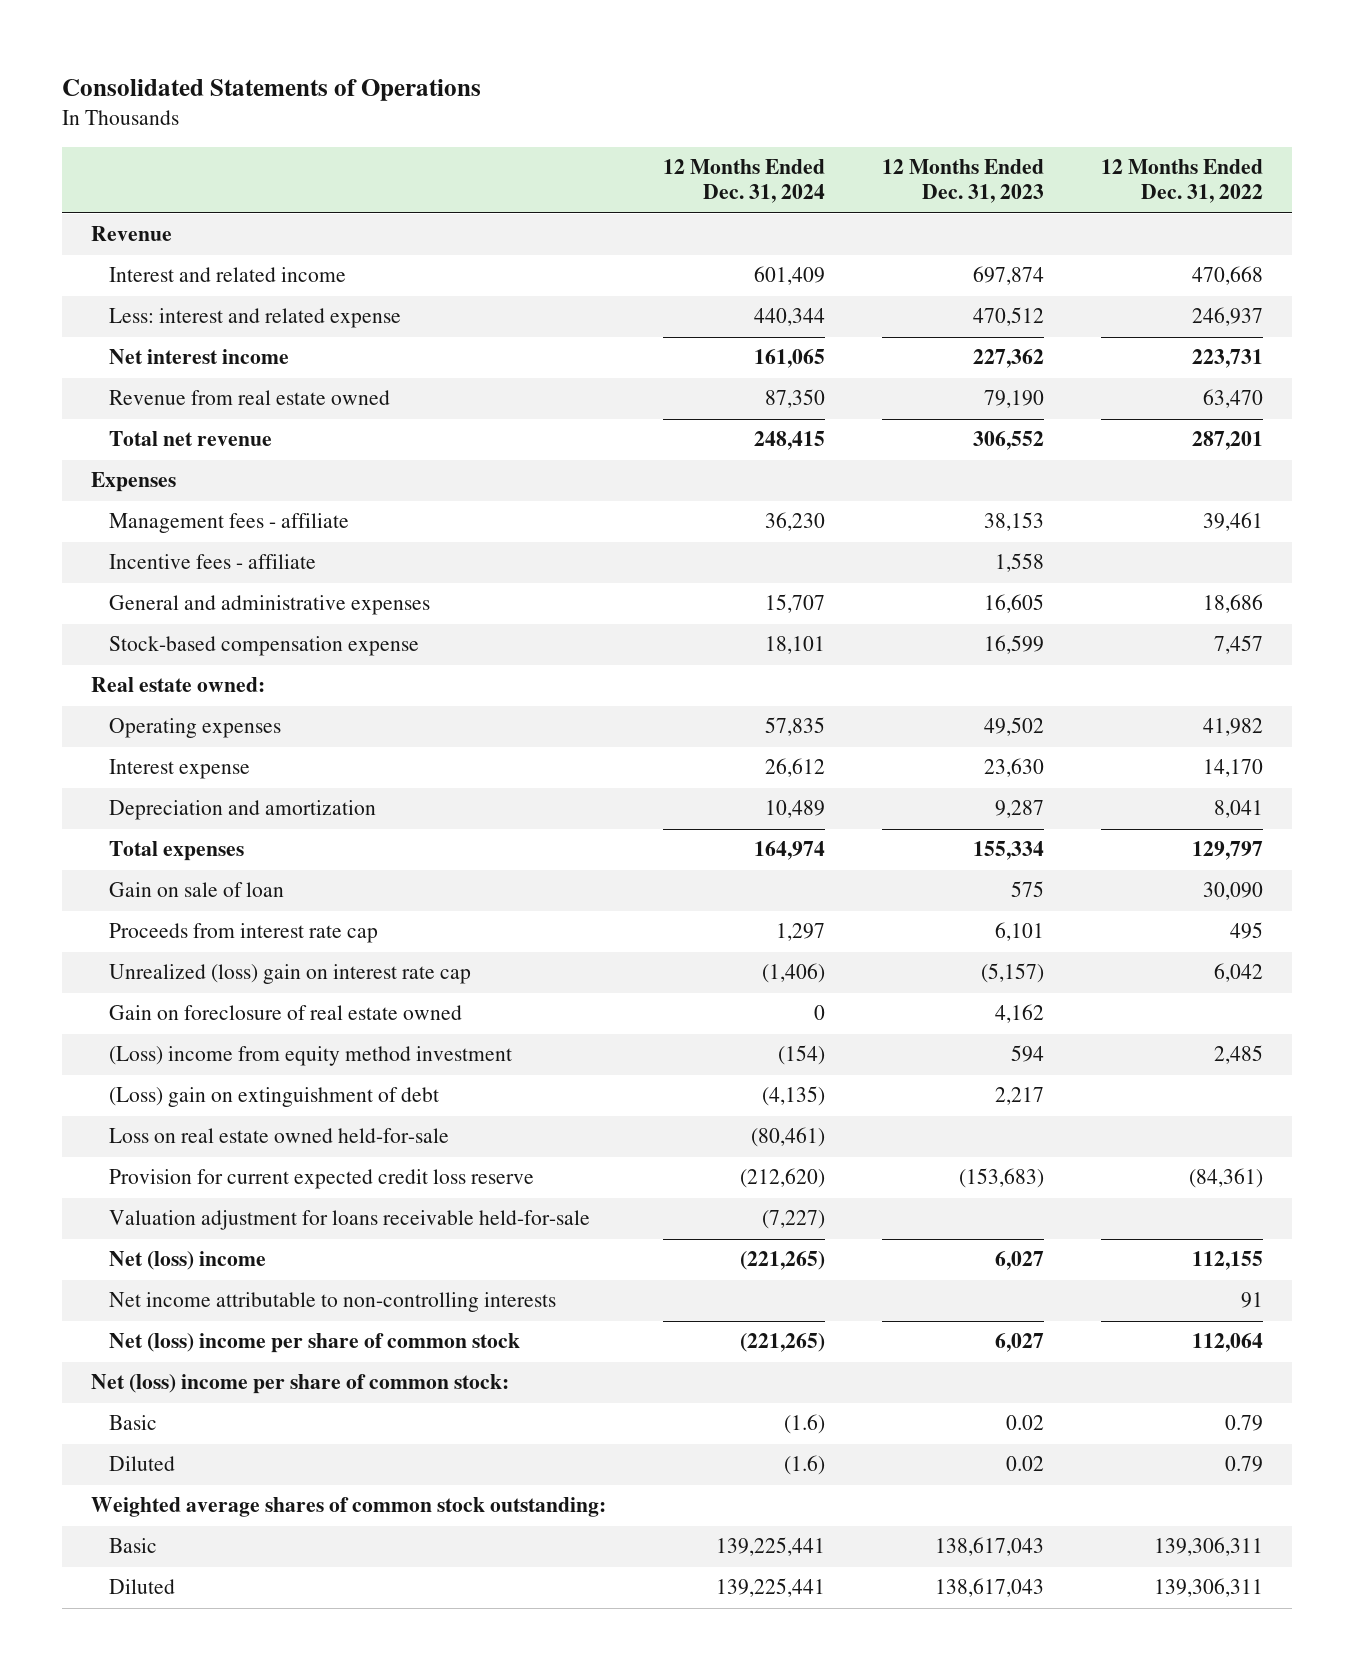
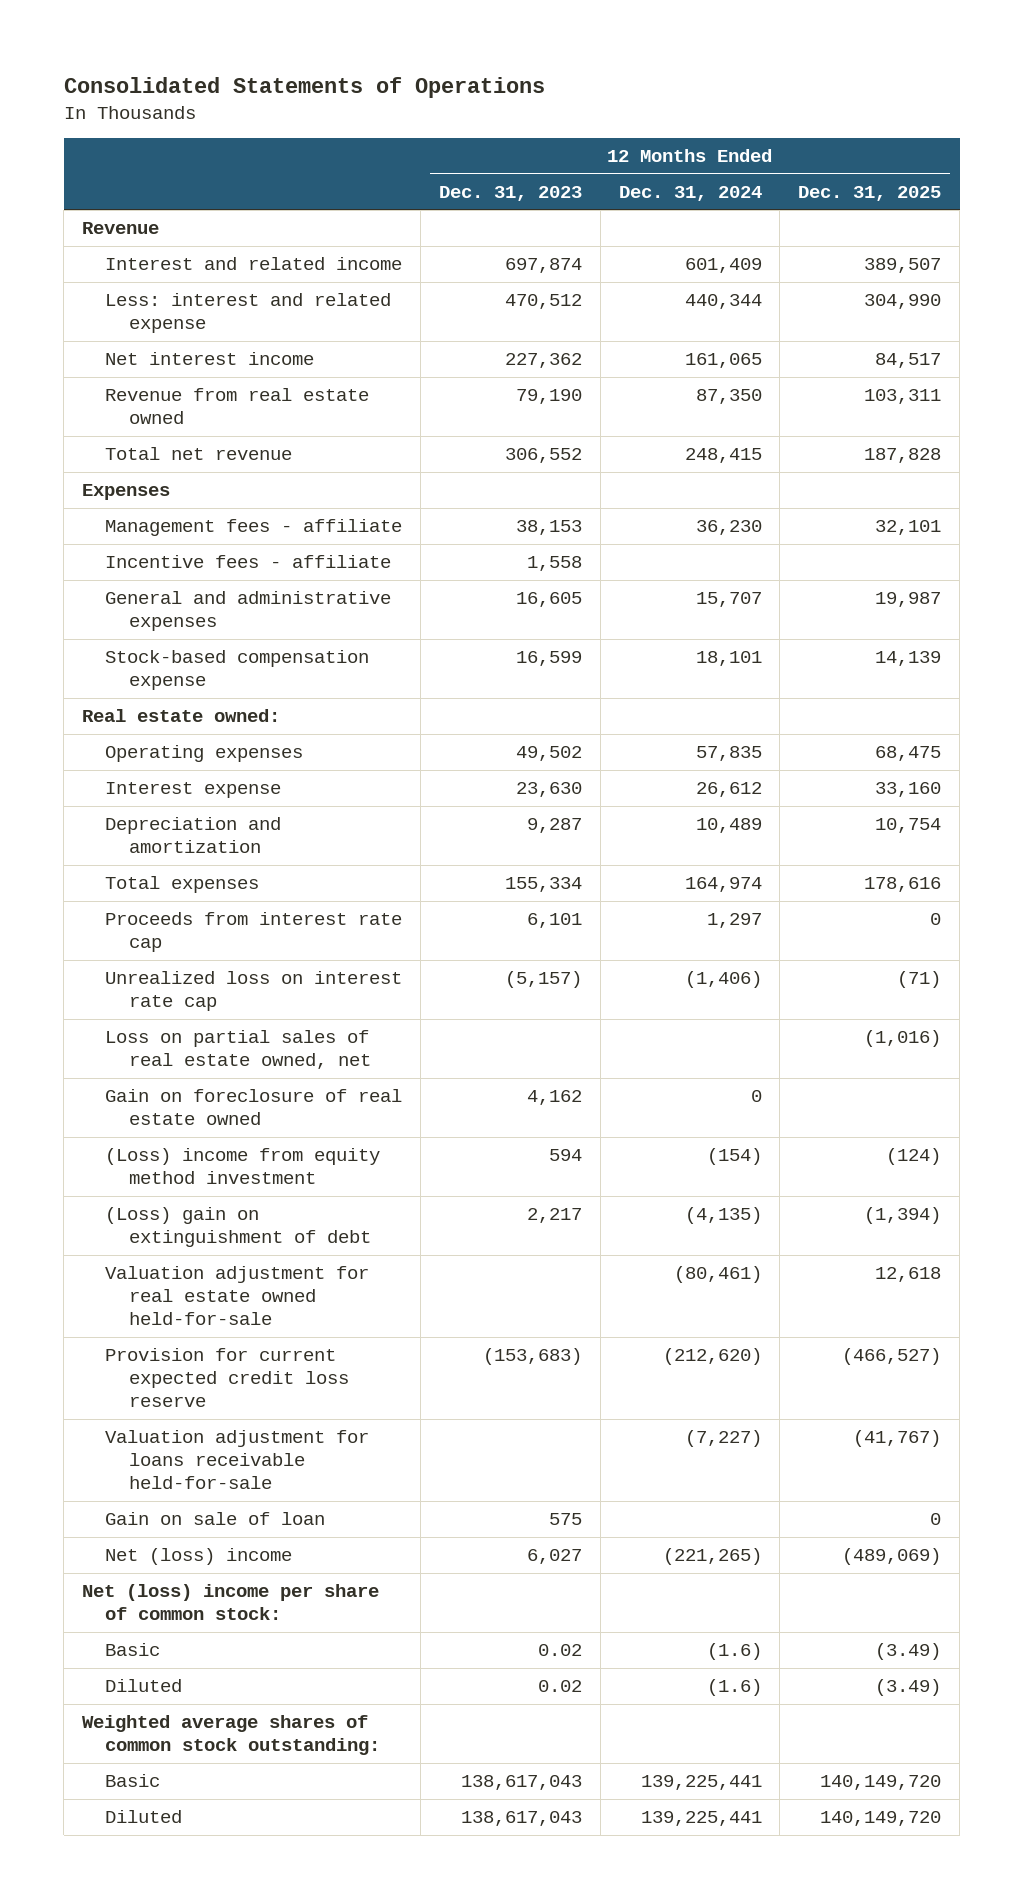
[1101,159,1264,204] 12 Months Ended Dec. 31, 2022 -> none
none -> [798,185,942,201] Dec. 31, 2025
[108,964,471,985] Unrealized (loss) gain on interest rate cap -> [105,971,403,1012] Unrealized loss on interest rate cap
none -> [105,1030,371,1070] Loss on partial sales of real estate owned, net
[108,1128,449,1144] Loss on real estate owned held-for-sale -> [105,1266,370,1326] Valuation adjustment for real estate owned held-for-sale
[108,882,284,898] Gain on sale of loan -> [105,1512,326,1526] Gain on sale of loan
[108,1292,556,1313] Net income attributable to non-controlling interests -> none
[108,1333,520,1354] Net (loss) income per share of common stock -> none

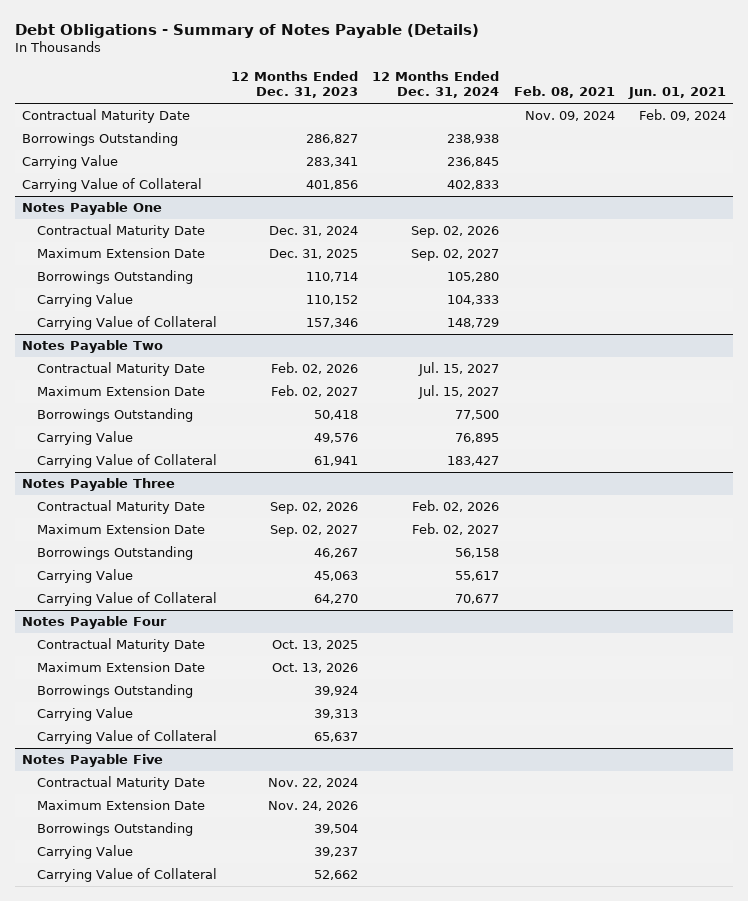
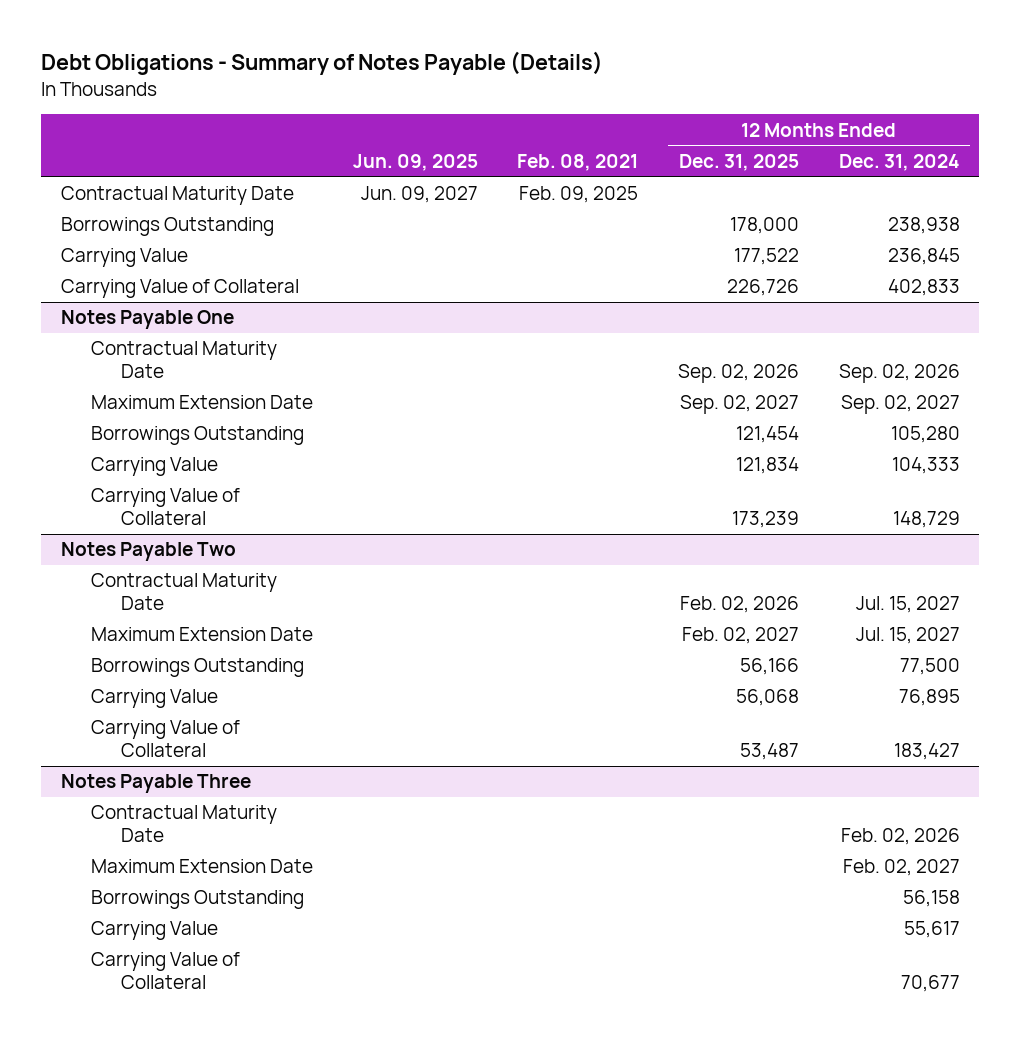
[231,70,359,99] 12 Months Ended Dec. 31, 2023 -> none
[627,87,726,100] Jun. 01, 2021 -> none
none -> [352,154,478,172] Jun. 09, 2025
none -> [678,154,799,172] Dec. 31, 2025
[524,111,615,122] Nov. 09, 2024 -> [519,186,639,204] Feb. 09, 2025
[22,616,168,630] Notes Payable Four -> none
[37,638,206,653] Contractual Maturity Date -> none
[37,662,206,673] Maximum Extension Date -> none
[37,684,194,699] Borrowings Outstanding -> none
[37,707,134,722] Carrying Value -> none
[37,730,218,745] Carrying Value of Collateral -> none
[22,754,164,768] Notes Payable Five -> none
[37,776,206,791] Contractual Maturity Date -> none
[37,800,206,811] Maximum Extension Date -> none
[37,822,194,837] Borrowings Outstanding -> none
[37,845,134,860] Carrying Value -> none
[37,868,218,883] Carrying Value of Collateral -> none

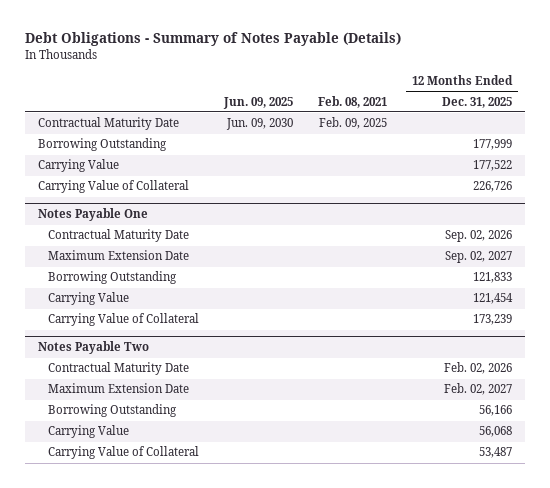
[838,154,960,172] Dec. 31, 2024 -> none
[360,186,478,204] Jun. 09, 2027 -> [225,118,293,131] Jun. 09, 2030
[60,217,274,237] Borrowings Outstanding -> [38,138,168,152] Borrowing Outstanding
[729,217,799,235] 178,000 -> [473,139,513,151] 177,999
[90,426,304,446] Borrowings Outstanding -> [47,271,177,285] Borrowing Outstanding
[735,426,799,444] 121,454 -> [473,272,513,284] 121,833
[735,457,799,475] 121,834 -> [473,293,514,305] 121,454
[90,658,304,678] Borrowings Outstanding -> [47,404,177,418] Borrowing Outstanding
[60,774,251,794] Notes Payable Three -> none
[90,805,277,843] Contractual Maturity Date -> none
[90,859,313,874] Maximum Extension Date -> none
[90,890,304,910] Borrowings Outstanding -> none
[90,921,218,941] Carrying Value -> none
[90,952,240,990] Carrying Value of Collateral -> none

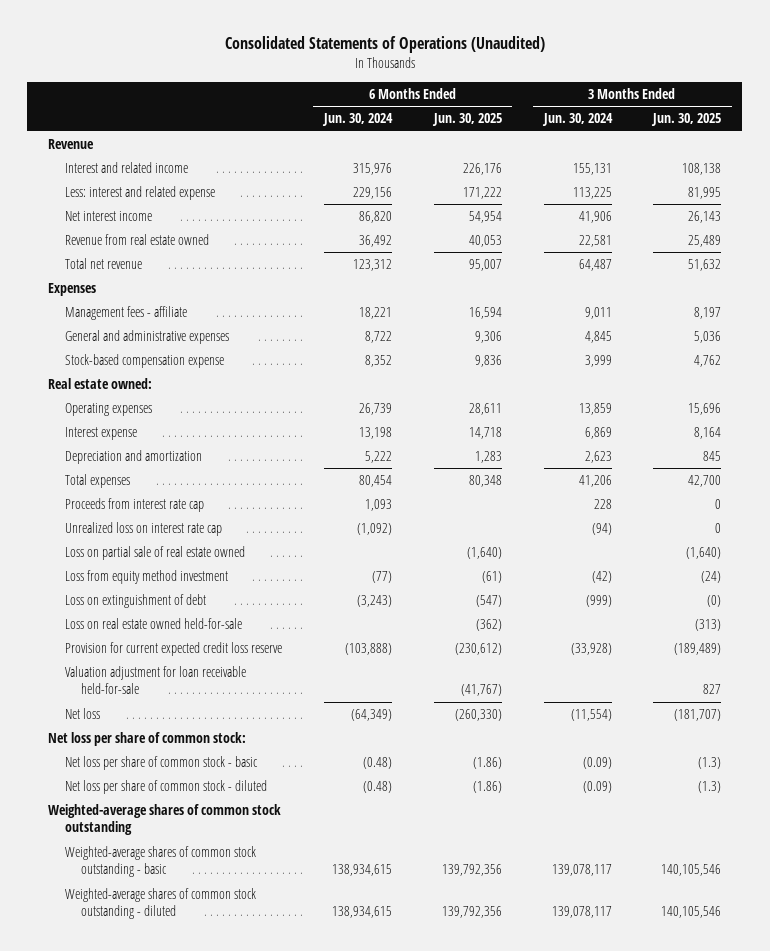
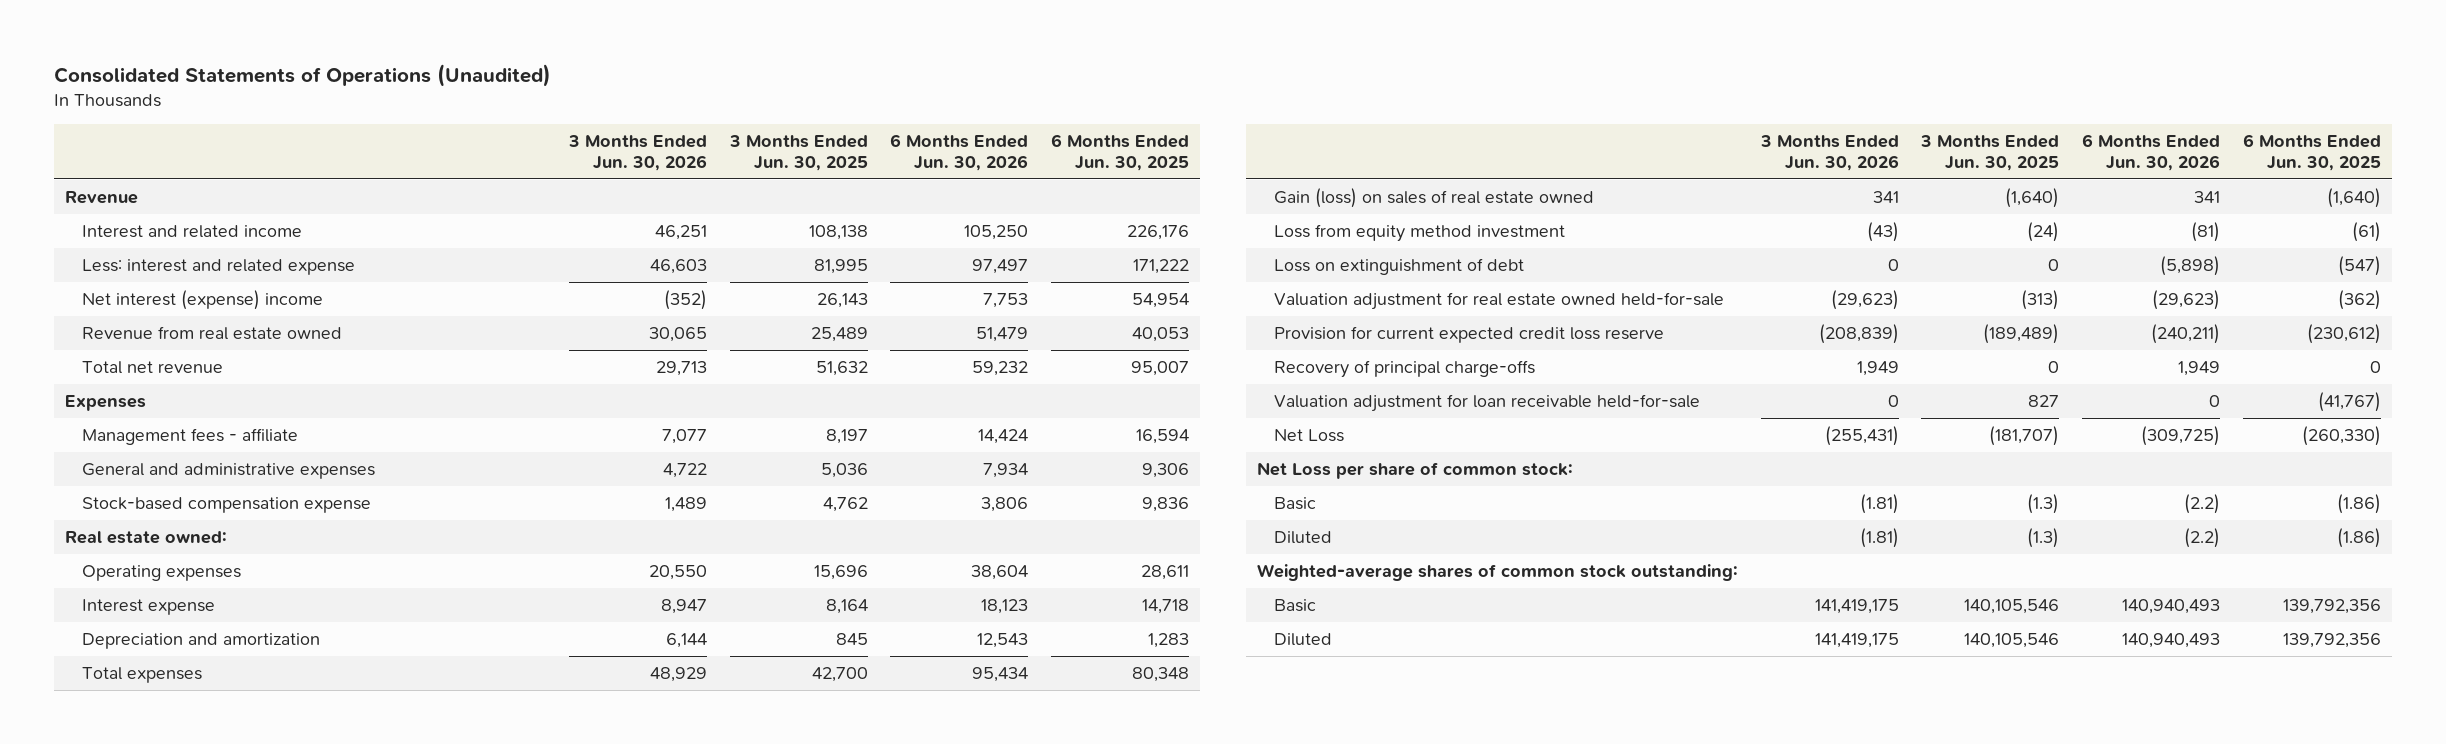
[321,113,393,127] Jun. 30, 2024 -> none
[541,113,613,127] Jun. 30, 2024 -> none
none -> [567,134,707,172] 3 Months Ended Jun. 30, 2026
none -> [890,133,1029,172] 6 Months Ended Jun. 30, 2026
[64,211,152,222] Net interest income -> [81,289,323,310] Net interest (expense) income
[64,498,204,513] Proceeds from interest rate cap -> none
[64,522,222,537] Unrealized loss on interest rate cap -> none
[64,546,245,561] Loss on partial sale of real estate owned -> [1273,187,1594,208] Gain (loss) on sales of real estate owned
[707,595,722,608] (0) -> [2048,258,2060,271] 0
[64,618,242,630] Loss on real estate owned held-for-sale -> [1273,291,1724,310] Valuation adjustment for real estate owned held-for-sale
none -> [1273,359,1535,378] Recovery of principal charge-offs
[64,708,100,720] Net loss -> [1273,428,1344,442] Net Loss
[48,732,247,747] Net loss per share of common stock: -> [1256,461,1573,479] Net Loss per share of common stock:
[64,756,258,771] Net loss per share of common stock - basic -> [1273,496,1316,510] Basic
[64,780,267,795] Net loss per share of common stock - diluted -> [1273,530,1332,544] Diluted
[48,804,282,836] Weighted-average shares of common stock outstanding -> [1256,563,1738,581] Weighted-average shares of common stock outstanding:
[64,846,256,878] Weighted-average shares of common stock outstanding - basic -> [1273,598,1316,612] Basic
[64,888,256,920] Weighted-average shares of common stock outstanding - diluted -> [1273,632,1332,646] Diluted

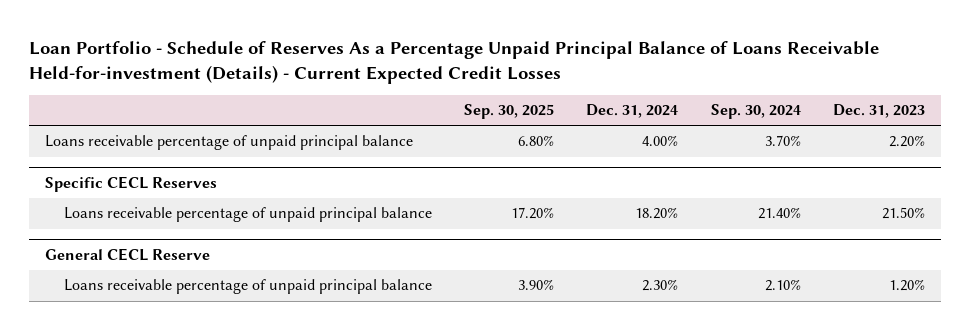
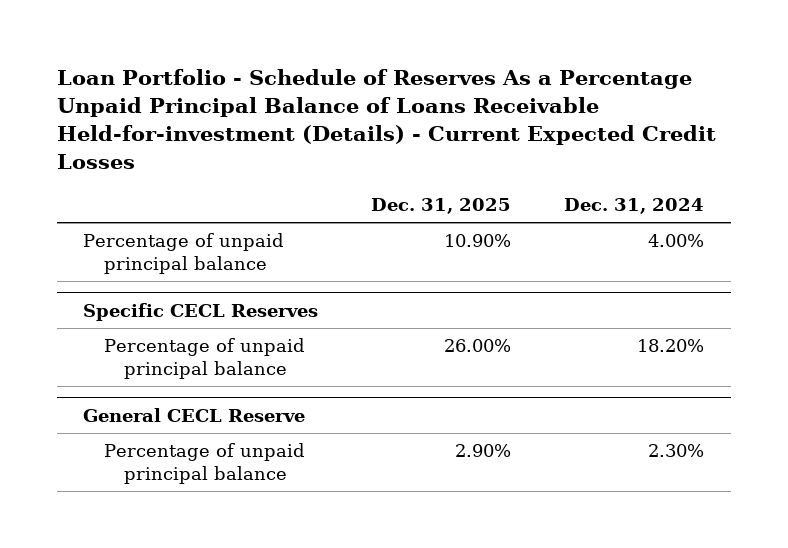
[464,104,555,120] Sep. 30, 2025 -> none
[710,104,801,120] Sep. 30, 2024 -> none
[833,104,926,119] Dec. 31, 2023 -> none
none -> [371,198,512,215] Dec. 31, 2025
[45,135,414,151] Loans receivable percentage of unpaid principal balance -> [83,233,285,275] Percentage of unpaid principal balance
[63,207,432,223] Loans receivable percentage of unpaid principal balance -> [103,338,305,380] Percentage of unpaid principal balance
[63,279,432,295] Loans receivable percentage of unpaid principal balance -> [103,443,305,485] Percentage of unpaid principal balance

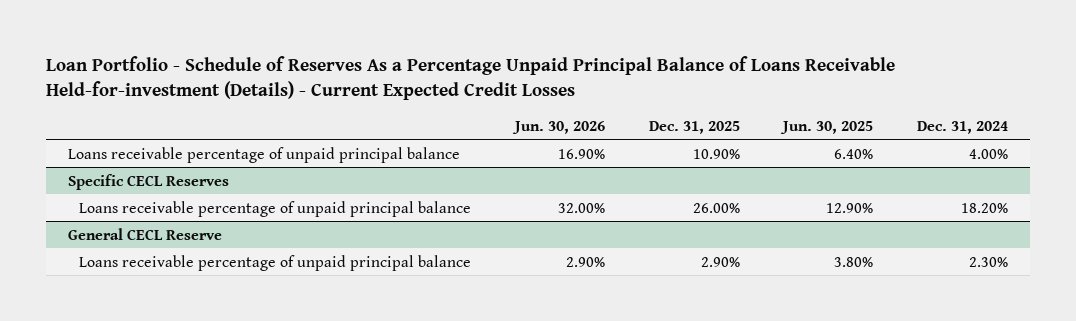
none -> [511,120,605,134] Jun. 30, 2026
none -> [780,120,874,134] Jun. 30, 2025
[83,233,285,275] Percentage of unpaid principal balance -> [67,146,460,163] Loans receivable percentage of unpaid principal balance
[103,338,305,380] Percentage of unpaid principal balance -> [79,200,472,217] Loans receivable percentage of unpaid principal balance
[103,443,305,485] Percentage of unpaid principal balance -> [79,254,472,271] Loans receivable percentage of unpaid principal balance

